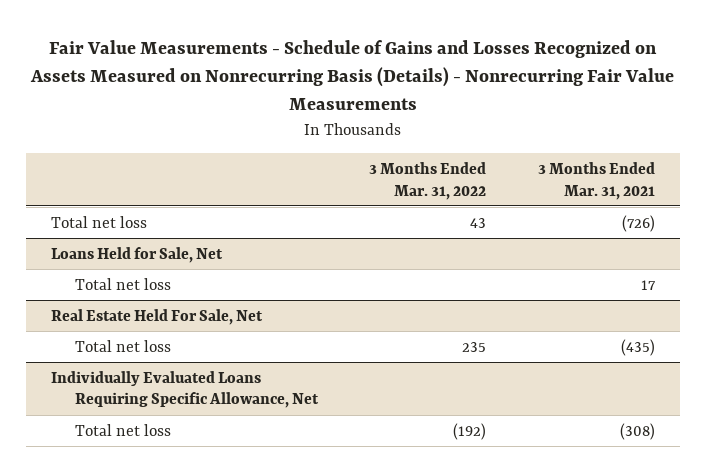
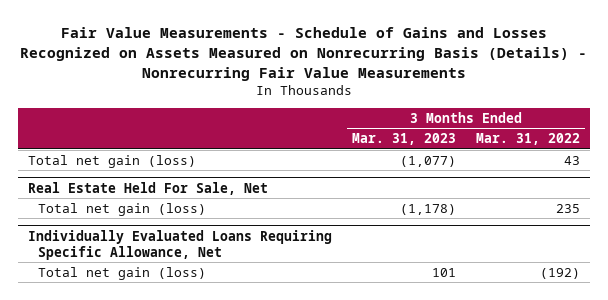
[537,161,655,200] 3 Months Ended Mar. 31, 2021 -> none
none -> [352,133,457,146] Mar. 31, 2023
[51,246,224,263] Loans Held for Sale, Net -> none
[75,277,172,290] Total net loss -> none
[51,215,148,228] Total net loss -> [28,154,197,168] Total net gain (loss)
[75,339,172,352] Total net loss -> [37,202,206,216] Total net gain (loss)
[75,423,172,436] Total net loss -> [37,266,206,280] Total net gain (loss)

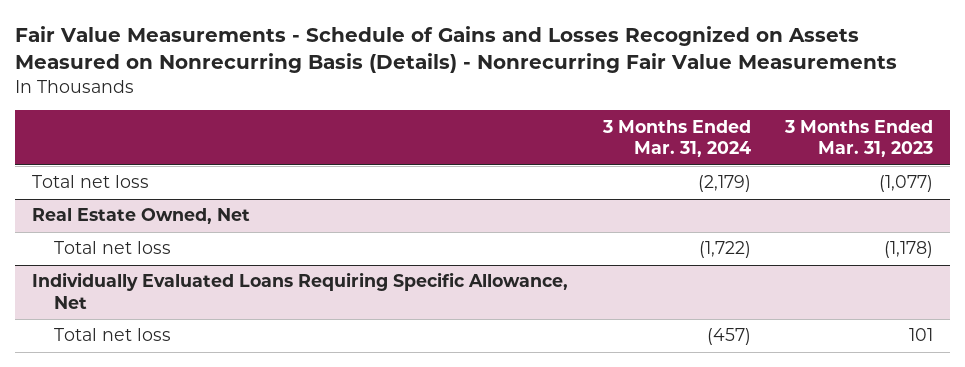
[476,133,581,146] Mar. 31, 2022 -> none
none -> [601,119,751,158] 3 Months Ended Mar. 31, 2024
[28,181,269,195] Real Estate Held For Sale, Net -> none
[28,154,197,168] Total net gain (loss) -> [32,175,150,189] Total net loss
none -> [32,208,251,225] Real Estate Owned, Net
[37,202,206,216] Total net gain (loss) -> [53,241,171,255] Total net loss
[37,266,206,280] Total net gain (loss) -> [53,328,171,342] Total net loss

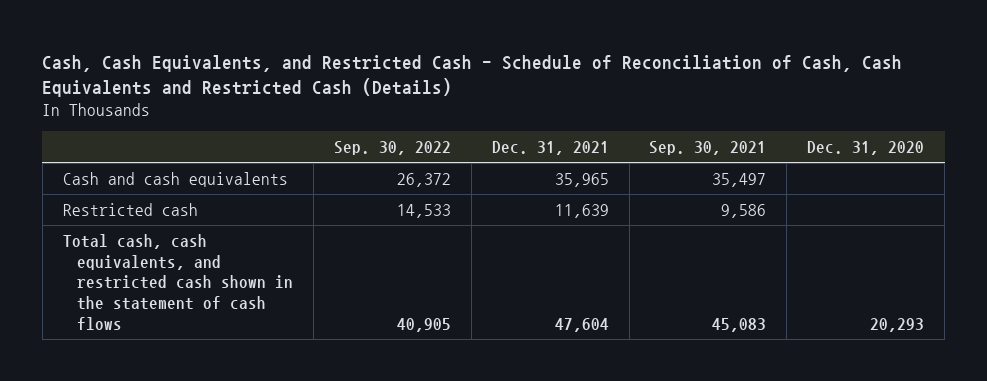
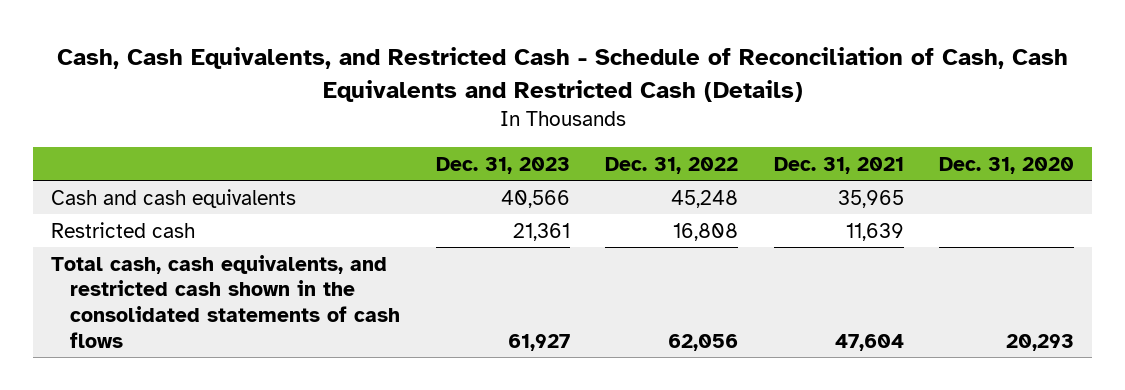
[334,141,452,156] Sep. 30, 2022 -> none
[649,141,767,156] Sep. 30, 2021 -> none
none -> [435,156,570,174] Dec. 31, 2023
none -> [605,156,739,174] Dec. 31, 2022
[62,233,294,331] Total cash, cash equivalents, and restricted cash shown in the statement of cash flows -> [50,254,401,349] Total cash, cash equivalents, and restricted cash shown in the consolidated statements of cash flows

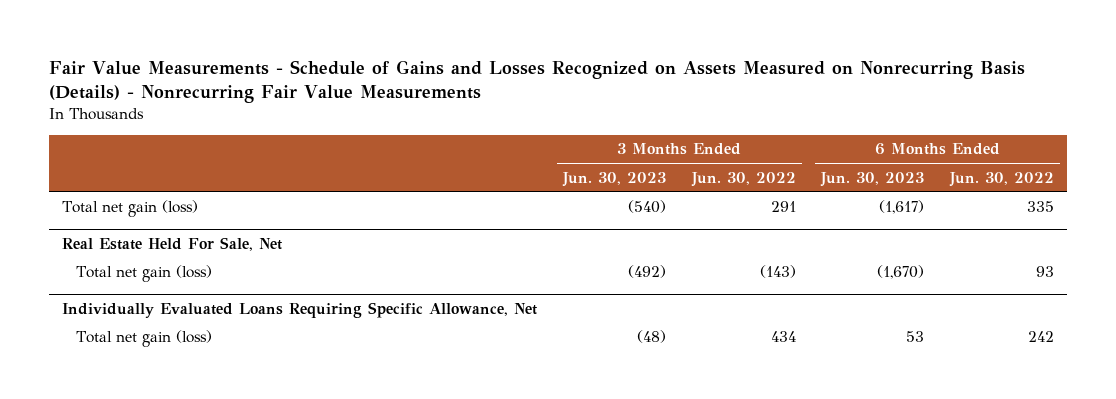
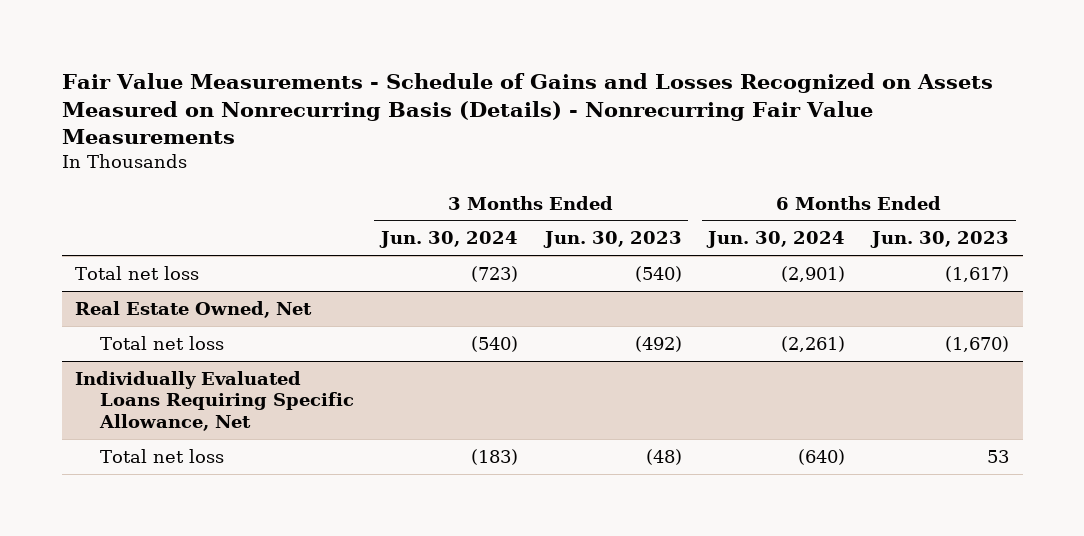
[690,171,796,187] Jun. 30, 2022 -> none
[949,171,1055,187] Jun. 30, 2022 -> none
none -> [378,231,518,249] Jun. 30, 2024
none -> [706,231,846,249] Jun. 30, 2024
[62,236,283,251] Real Estate Held For Sale, Net -> none
[62,199,199,217] Total net gain (loss) -> [75,265,200,280] Total net loss
none -> [75,300,313,318] Real Estate Owned, Net
[75,264,212,282] Total net gain (loss) -> [99,335,224,350] Total net loss
[75,329,212,347] Total net gain (loss) -> [99,448,224,463] Total net loss

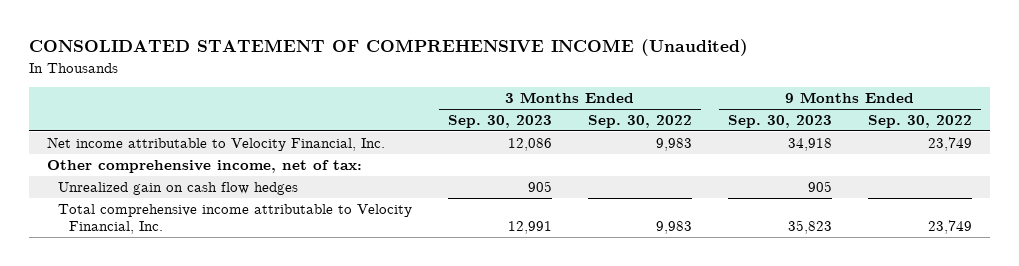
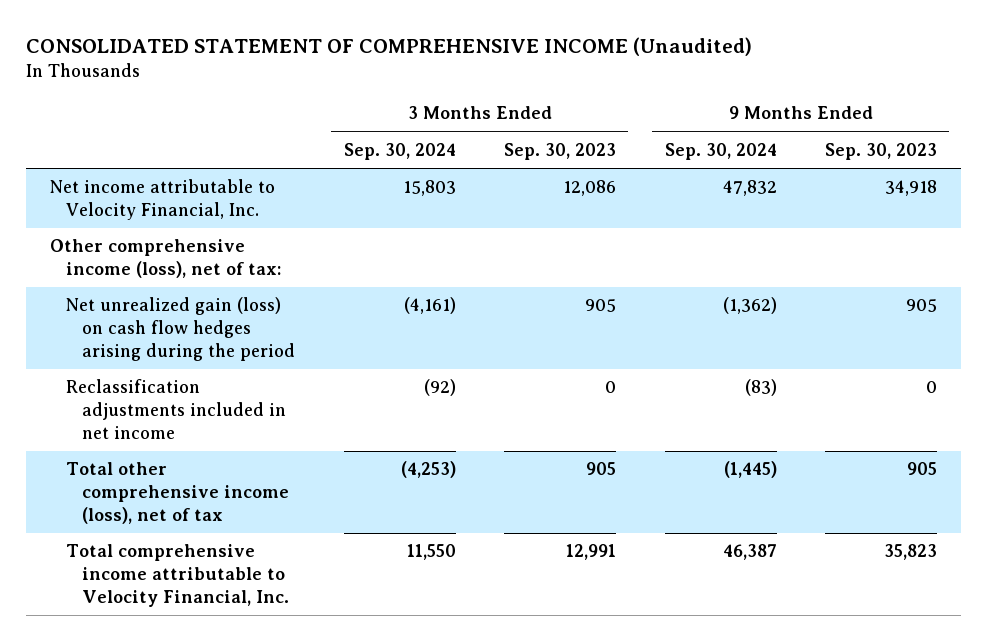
[588,115,693,129] Sep. 30, 2022 -> none
[868,115,973,129] Sep. 30, 2022 -> none
none -> [343,142,456,160] Sep. 30, 2024
none -> [664,142,777,160] Sep. 30, 2024
[47,159,363,173] Other comprehensive income, net of tax: -> [49,239,281,279] Other comprehensive income (loss), net of tax:
[58,181,299,195] Unrealized gain on cash flow hedges -> [65,297,296,362] Net unrealized gain (loss) on cash flow hedges arising during the period
none -> [65,379,287,440] Reclassification adjustments included in net income
none -> [65,462,290,525] Total other comprehensive income (loss), net of tax

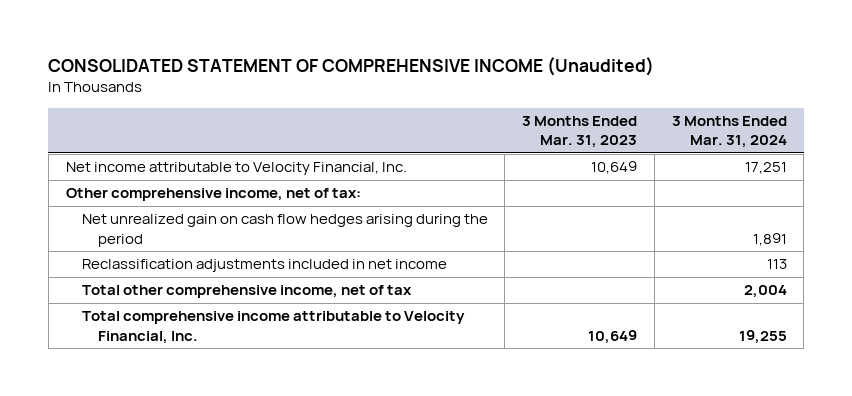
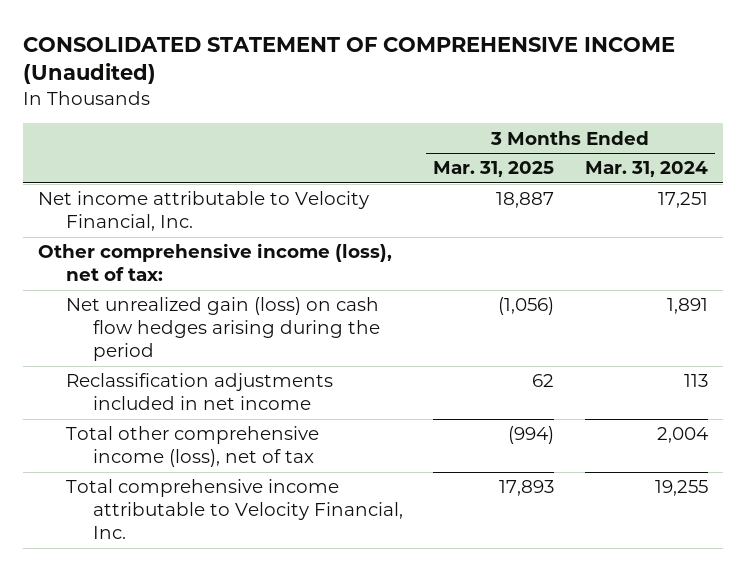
[522,115,638,149] 3 Months Ended Mar. 31, 2023 -> none
none -> [433,161,555,178] Mar. 31, 2025
[65,188,361,202] Other comprehensive income, net of tax: -> [38,243,393,282] Other comprehensive income (loss), net of tax:
[81,214,488,247] Net unrealized gain on cash flow hedges arising during the period -> [65,297,380,362] Net unrealized gain (loss) on cash flow hedges arising during the period
[81,285,412,299] Total other comprehensive income, net of tax -> [65,426,319,468] Total other comprehensive income (loss), net of tax

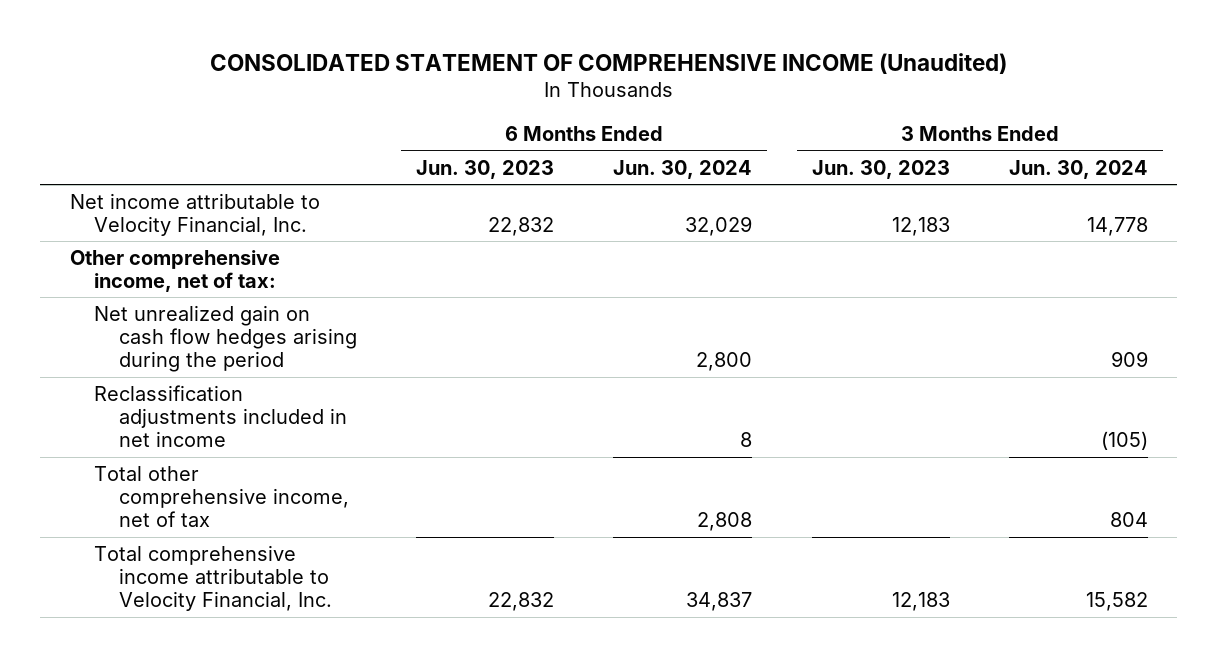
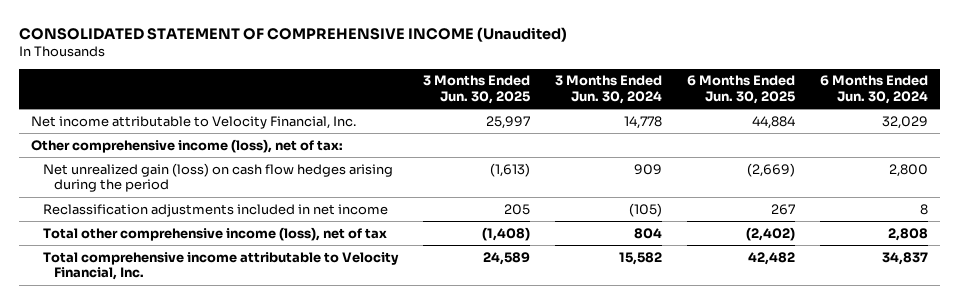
[415,159,554,179] Jun. 30, 2023 -> none
[811,159,950,179] Jun. 30, 2023 -> none
none -> [422,75,530,104] 3 Months Ended Jun. 30, 2025
none -> [686,75,795,104] 6 Months Ended Jun. 30, 2025
[69,249,280,292] Other comprehensive income, net of tax: -> [31,138,344,153] Other comprehensive income (loss), net of tax:
[94,304,357,373] Net unrealized gain on cash flow hedges arising during the period -> [42,162,393,193] Net unrealized gain (loss) on cash flow hedges arising during the period
[94,465,349,528] Total other comprehensive income, net of tax -> [42,226,387,241] Total other comprehensive income (loss), net of tax

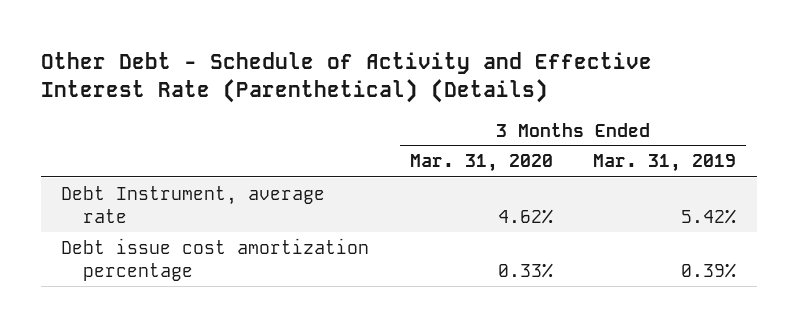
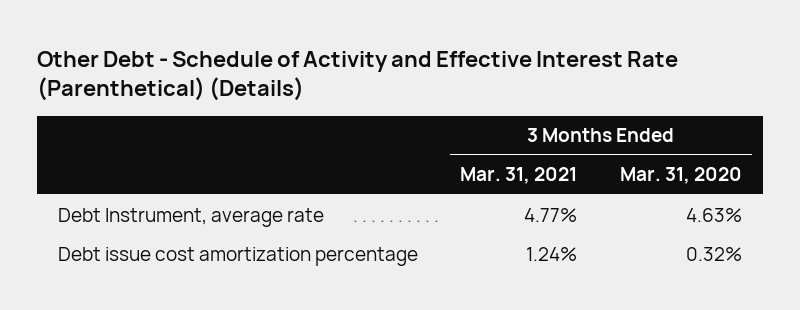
[593,154,737,173] Mar. 31, 2019 -> none
none -> [460,167,578,185] Mar. 31, 2021
[497,208,553,224] 4.62% -> [685,207,742,222] 4.63%
[497,262,553,278] 0.33% -> [685,246,742,261] 0.32%

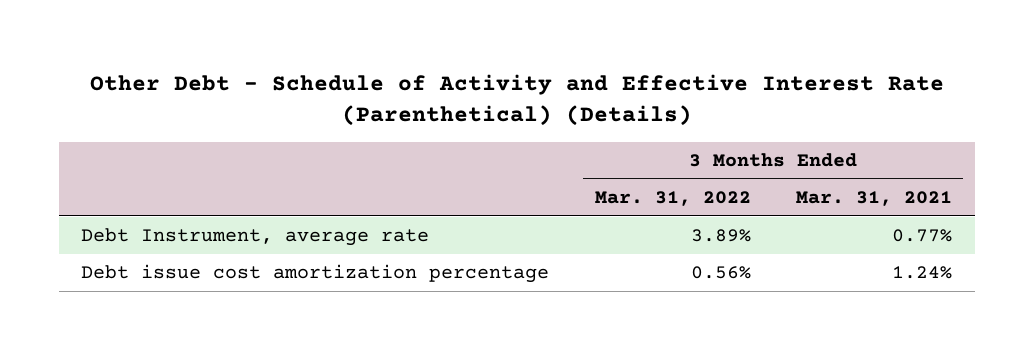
[619,167,742,185] Mar. 31, 2020 -> none
none -> [594,191,751,207] Mar. 31, 2022
[524,207,578,222] 4.77% -> [891,229,952,243] 0.77%

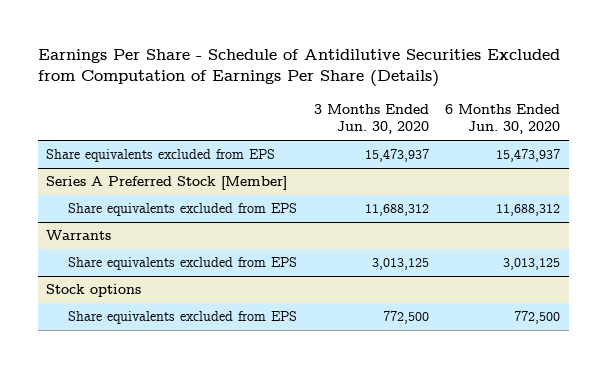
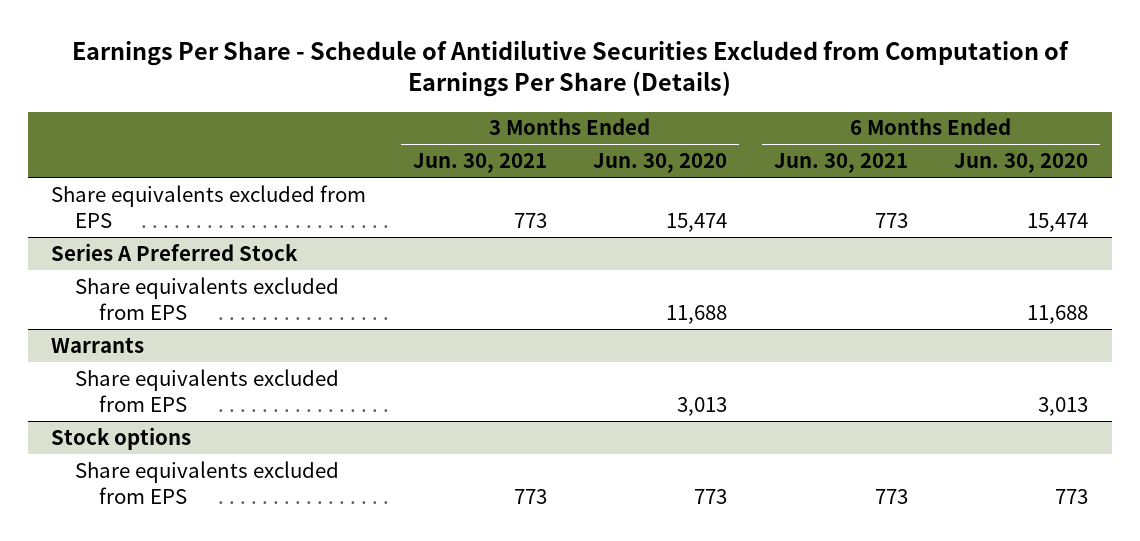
none -> [412,153,547,174] Jun. 30, 2021
none -> [773,153,908,174] Jun. 30, 2021
[364,149,429,163] 15,473,937 -> [666,213,728,233] 15,474
[496,149,561,163] 15,473,937 -> [1027,213,1089,233] 15,474
[46,176,288,191] Series A Preferred Stock [Member] -> [51,242,299,261] Series A Preferred Stock
[364,204,429,217] 11,688,312 -> [666,305,728,325] 11,688
[496,204,561,217] 11,688,312 -> [1027,305,1089,325] 11,688
[371,258,429,271] 3,013,125 -> [677,397,728,417] 3,013
[503,258,561,271] 3,013,125 -> [1038,397,1089,417] 3,013
[382,311,429,325] 772,500 -> [694,489,728,505] 773
[514,311,561,325] 772,500 -> [1055,489,1089,505] 773

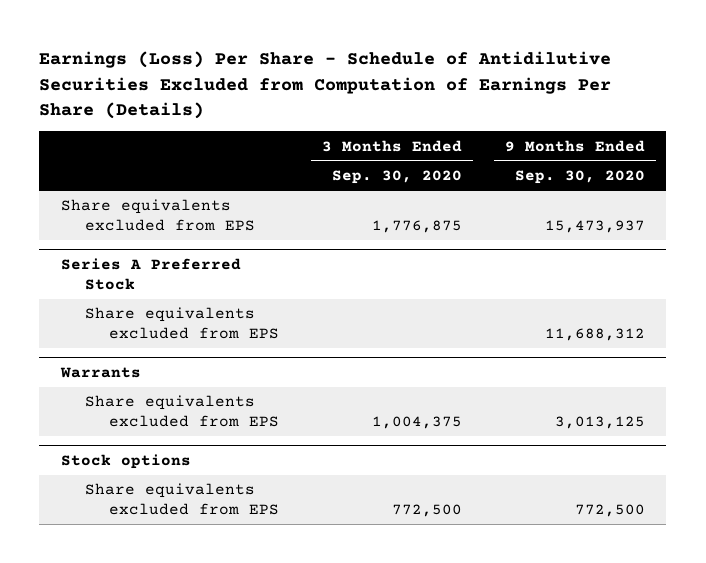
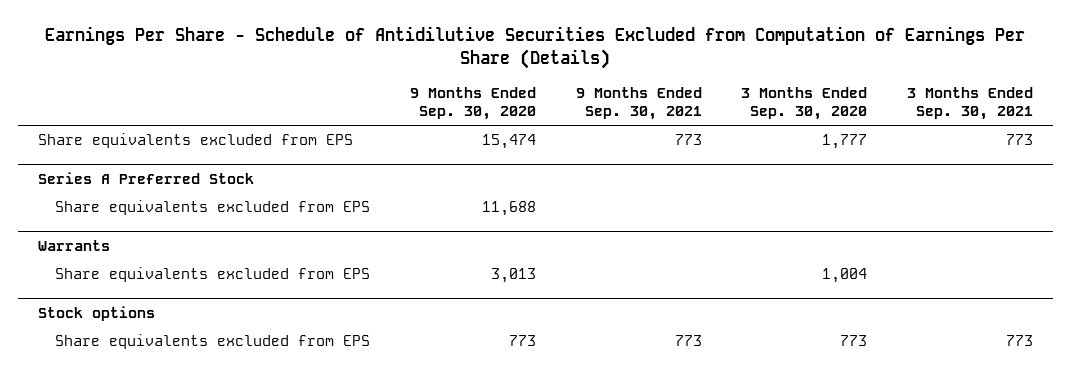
[39,51,612,119] Earnings (Loss) Per Share - Schedule of Antidilutive Securities Excluded from Computation of Earnings Per Share (Details) -> [45,25,1026,69] Earnings Per Share - Schedule of Antidilutive Securities Excluded from Computation of Earnings Per Share (Details)
none -> [575,86,702,120] 9 Months Ended Sep. 30, 2021
none -> [907,86,1034,120] 3 Months Ended Sep. 30, 2021
[372,220,463,234] 1,776,875 -> [822,134,868,150] 1,777
[544,220,645,234] 15,473,937 -> [481,134,536,150] 15,474
[544,328,645,342] 11,688,312 -> [481,201,536,217] 11,688
[372,416,463,430] 1,004,375 -> [822,268,868,284] 1,004
[554,416,645,430] 3,013,125 -> [490,268,536,284] 3,013
[392,504,463,518] 772,500 -> [840,335,868,347] 773
[574,504,645,518] 772,500 -> [508,335,536,347] 773

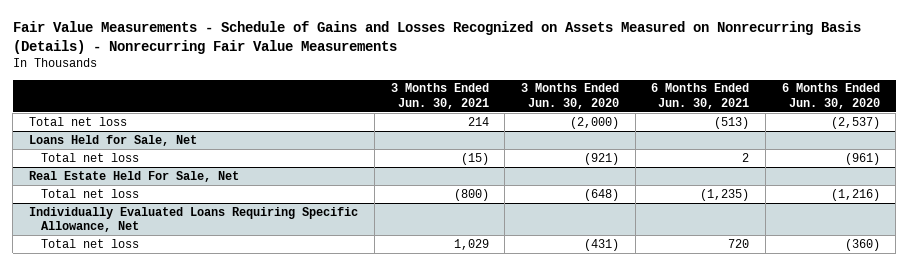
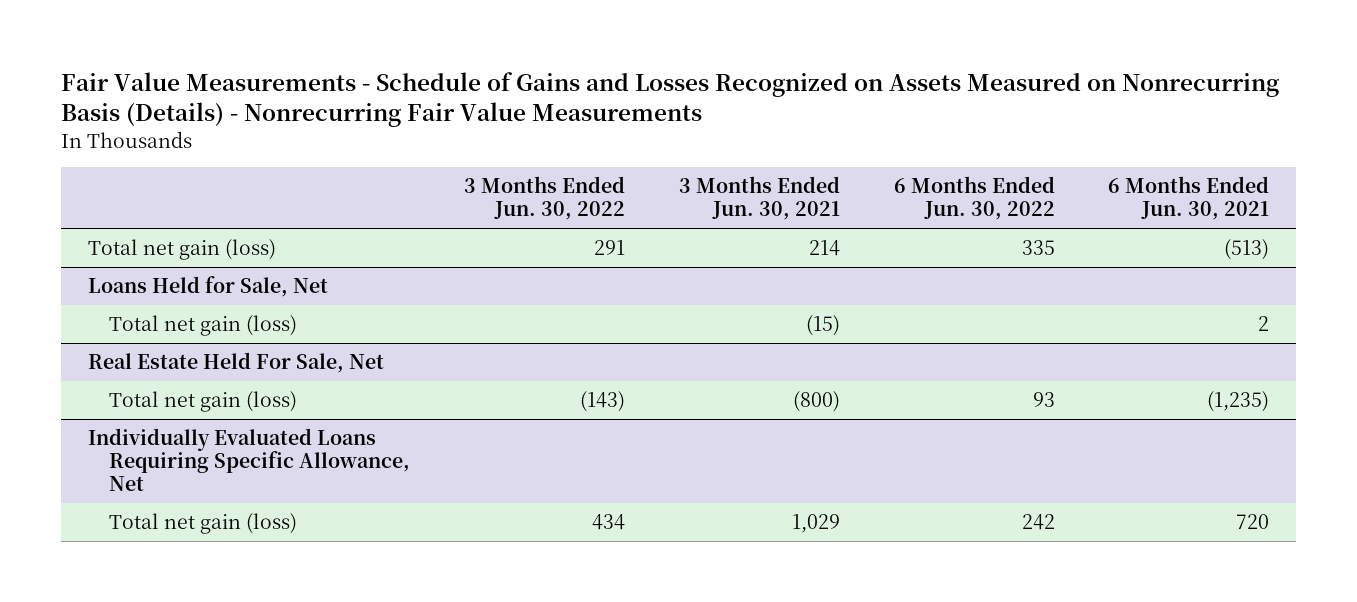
[520,83,619,109] 3 Months Ended Jun. 30, 2020 -> none
[781,83,880,109] 6 Months Ended Jun. 30, 2020 -> none
none -> [463,176,625,221] 3 Months Ended Jun. 30, 2022
none -> [893,176,1055,221] 6 Months Ended Jun. 30, 2022
[29,116,128,126] Total net loss -> [87,239,276,261] Total net gain (loss)
[41,152,140,162] Total net loss -> [108,315,297,337] Total net gain (loss)
[41,188,140,198] Total net loss -> [108,391,297,413] Total net gain (loss)
[41,238,140,248] Total net loss -> [108,513,297,535] Total net gain (loss)

